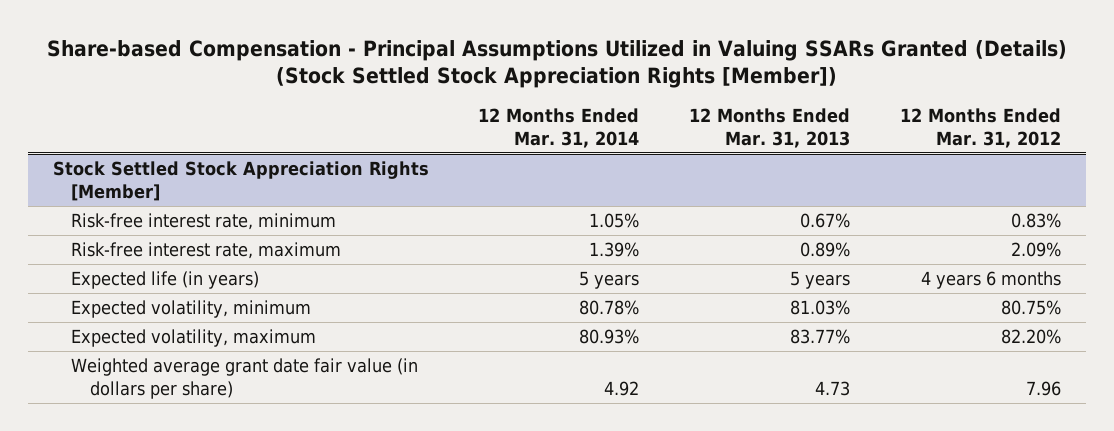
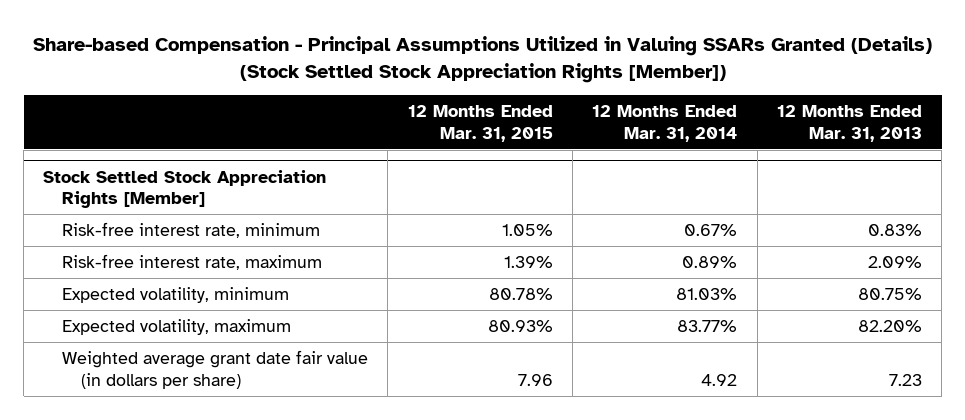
[899,108,1061,148] 12 Months Ended Mar. 31, 2012 -> none
none -> [407,105,553,142] 12 Months Ended Mar. 31, 2015
[71,271,260,290] Expected life (in years) -> none
[589,213,640,229] 1.05% -> [684,224,738,237] 0.67%
[800,213,851,229] 0.67% -> [868,224,923,237] 0.83%
[589,242,640,258] 1.39% -> [682,256,738,269] 0.89%
[800,242,851,258] 0.89% -> [868,256,923,269] 2.09%
[579,300,640,316] 80.78% -> [676,288,738,301] 81.03%
[790,300,851,316] 81.03% -> [858,288,923,301] 80.75%
[579,329,640,345] 80.93% -> [677,320,738,333] 83.77%
[790,329,851,345] 83.77% -> [858,320,923,333] 82.20%
[815,380,851,396] 4.73 -> [889,373,923,386] 7.23

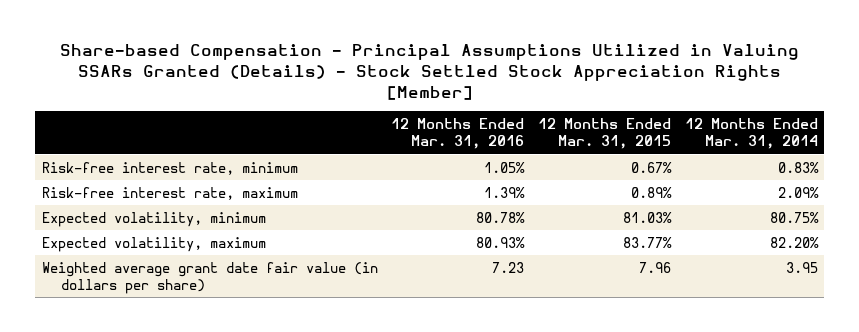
[32,35,932,83] Share-based Compensation - Principal Assumptions Utilized in Valuing SSARs Granted (Details) (Stock Settled Stock Appreciation Rights [Member]) -> [59,43,799,100] Share-based Compensation - Principal Assumptions Utilized in Valuing SSARs Granted (Details) - Stock Settled Stock Appreciation Rights [Member]
[777,105,923,142] 12 Months Ended Mar. 31, 2013 -> none
none -> [391,118,525,150] 12 Months Ended Mar. 31, 2016
[43,169,327,209] Stock Settled Stock Appreciation Rights [Member] -> none
[501,224,553,237] 1.05% -> [630,161,672,173] 0.67%
[684,224,738,237] 0.67% -> [777,161,819,173] 0.83%
[503,256,553,269] 1.39% -> [630,186,672,198] 0.89%
[682,256,738,269] 0.89% -> [777,186,819,198] 2.09%
[488,288,553,301] 80.78% -> [622,211,672,223] 81.03%
[676,288,738,301] 81.03% -> [769,211,819,223] 80.75%
[487,320,553,333] 80.93% -> [622,236,672,248] 83.77%
[677,320,738,333] 83.77% -> [769,236,819,248] 82.20%
[701,373,738,386] 4.92 -> [785,261,818,273] 3.95

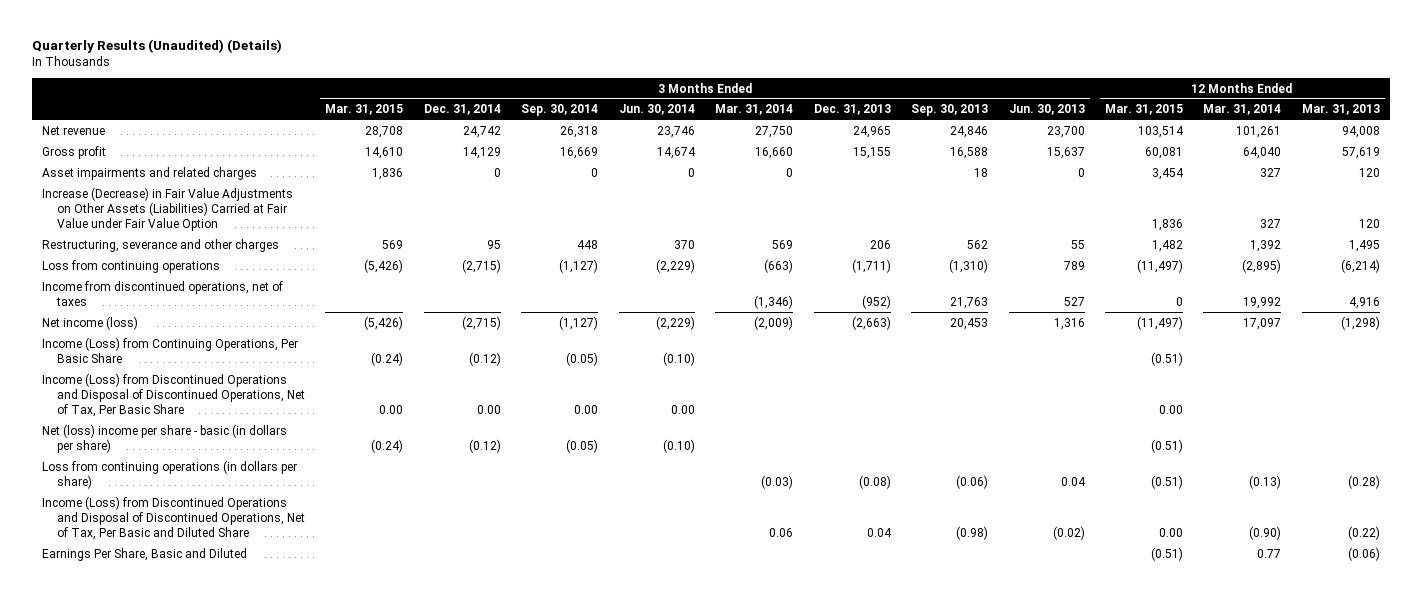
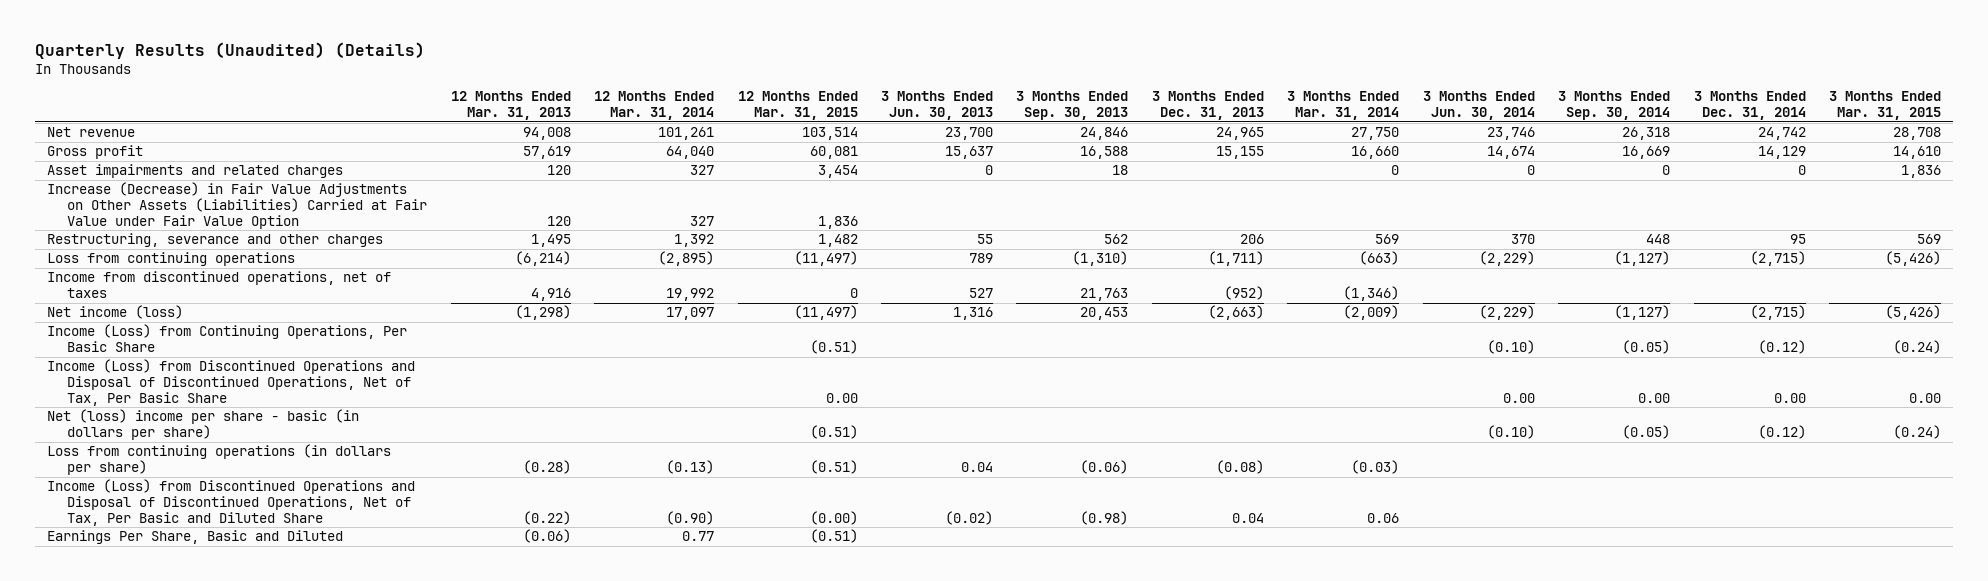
[1158,527,1183,537] 0.00 -> [809,510,858,525] (0.00)

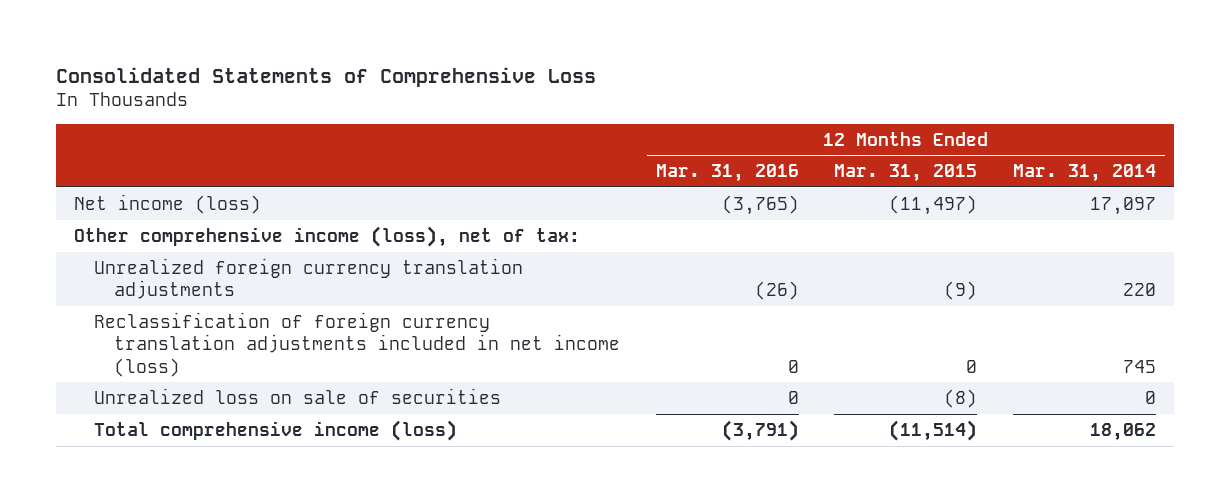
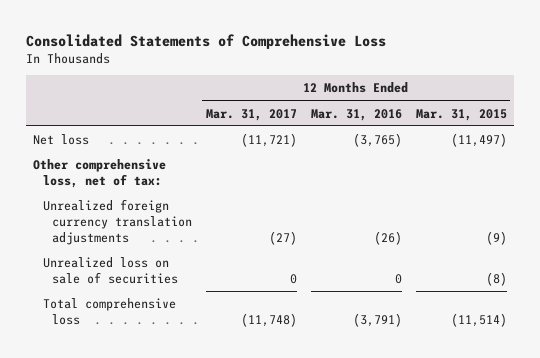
[1013,164,1157,183] Mar. 31, 2014 -> none
none -> [205,108,297,121] Mar. 31, 2017
[73,193,261,214] Net income (loss) -> [33,134,90,146] Net loss
[73,225,580,247] Other comprehensive income (loss), net of tax: -> [33,159,167,188] Other comprehensive loss, net of tax:
[93,311,620,377] Reclassification of foreign currency translation adjustments included in net income (loss) -> none
[93,419,457,441] Total comprehensive income (loss) -> [42,298,176,325] Total comprehensive loss

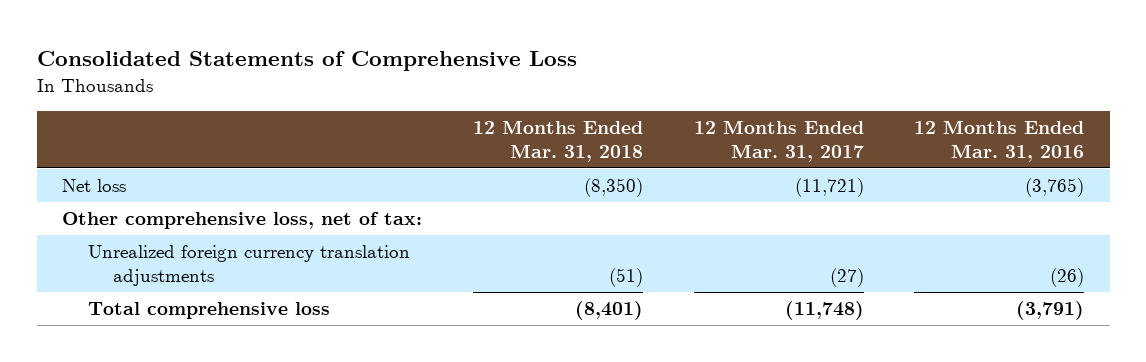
[415,108,507,121] Mar. 31, 2015 -> none
none -> [472,119,643,162] 12 Months Ended Mar. 31, 2018
[42,257,178,284] Unrealized loss on sale of securities -> none

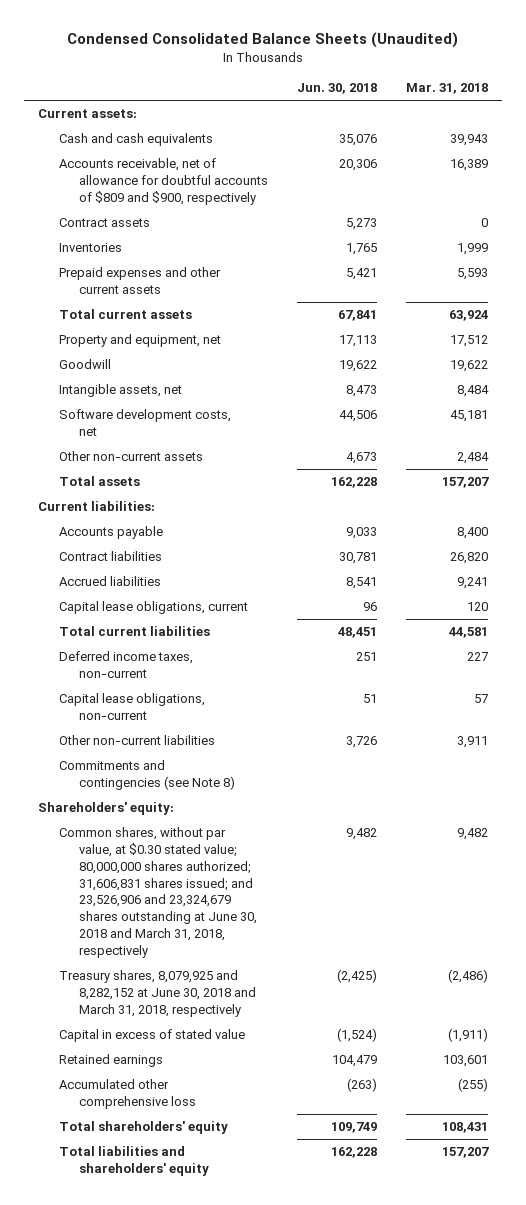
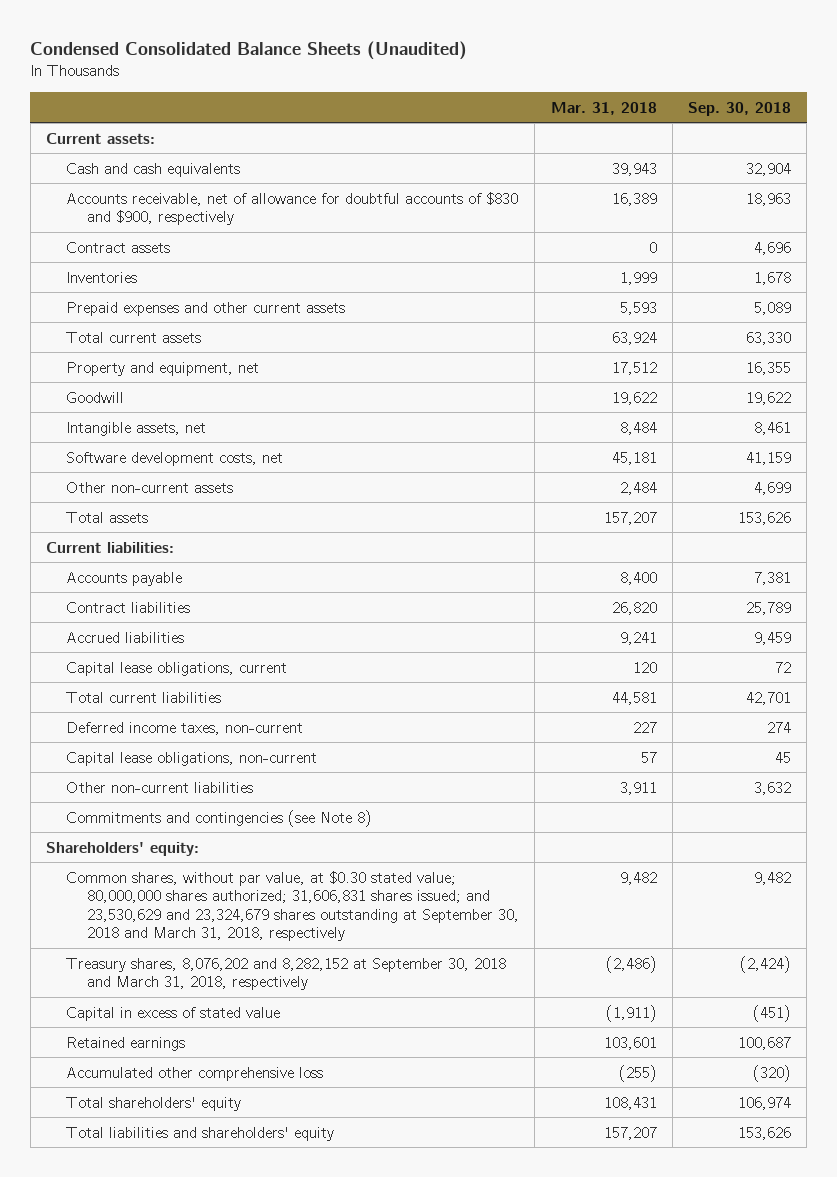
[297,83,378,95] Jun. 30, 2018 -> none
none -> [687,101,791,116] Sep. 30, 2018
[58,158,269,205] Accounts receivable, net of allowance for doubtful accounts of $809 and $900, respectively -> [66,191,519,226] Accounts receivable, net of allowance for doubtful accounts of $830 and $900, respectively
[58,827,258,958] Common shares, without par value, at $0.30 stated value; 80,000,000 shares authorized; 31,606,831 shares issued; and 23,526,906 and 23,324,679 shares outstanding at June 30, 2018 and March 31, 2018, respectively -> [66,870,520,942] Common shares, without par value, at $0.30 stated value; 80,000,000 shares authorized; 31,606,831 shares issued; and 23,530,629 and 23,324,679 shares outstanding at September 30, 2018 and March 31, 2018, respectively
[58,970,257,1017] Treasury shares, 8,079,925 and 8,282,152 at June 30, 2018 and March 31, 2018, respectively -> [66,957,507,991] Treasury shares, 8,076,202 and 8,282,152 at September 30, 2018 and March 31, 2018, respectively

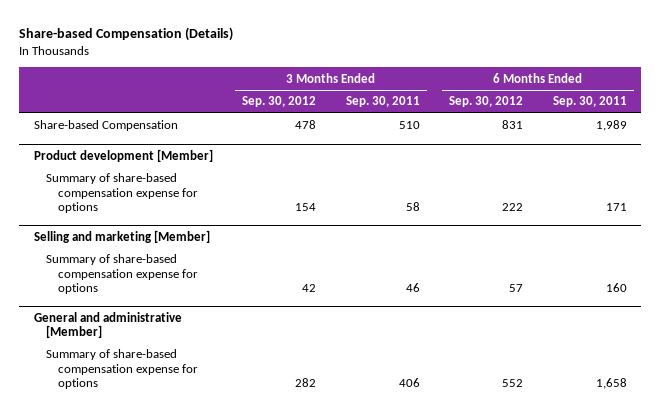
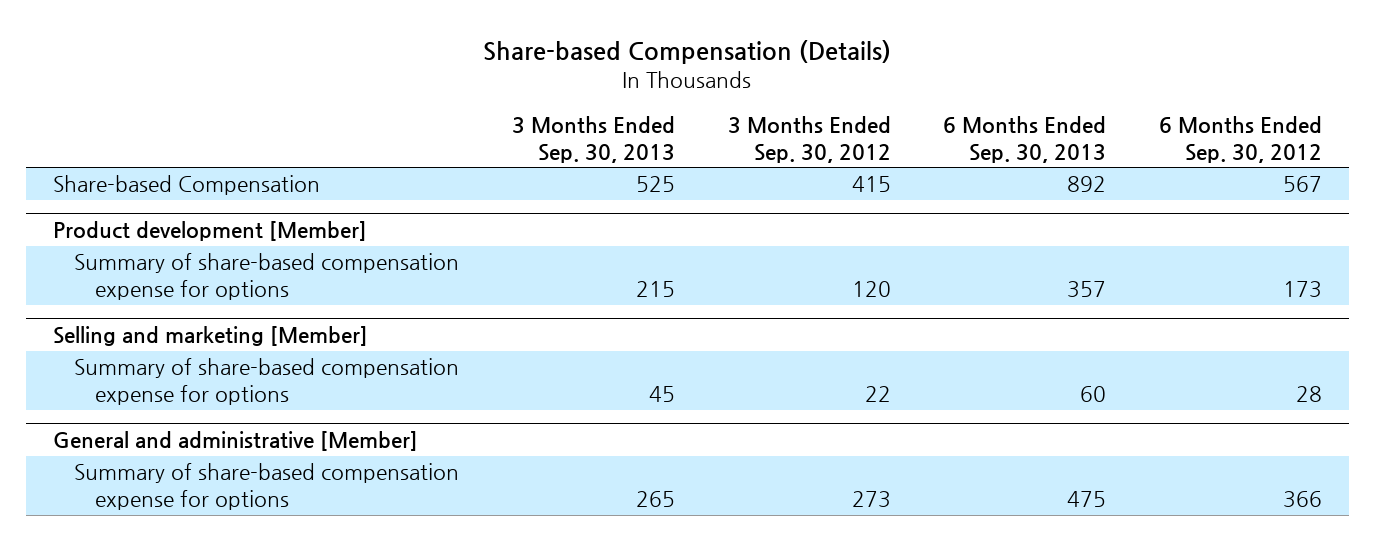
[345,96,420,108] Sep. 30, 2011 -> none
[552,96,627,108] Sep. 30, 2011 -> none
none -> [511,115,675,163] 3 Months Ended Sep. 30, 2013
none -> [943,115,1107,163] 6 Months Ended Sep. 30, 2013
[295,120,317,130] 478 -> [851,176,891,193] 415
[502,120,524,130] 831 -> [1283,176,1323,193] 567
[295,202,317,211] 154 -> [851,281,891,298] 120
[502,202,524,211] 222 -> [1283,281,1323,299] 173
[302,283,317,292] 42 -> [864,386,891,403] 22
[509,283,524,292] 57 -> [1296,386,1323,403] 28
[295,377,317,387] 282 -> [851,491,891,509] 273
[502,378,524,387] 552 -> [1283,491,1323,509] 366

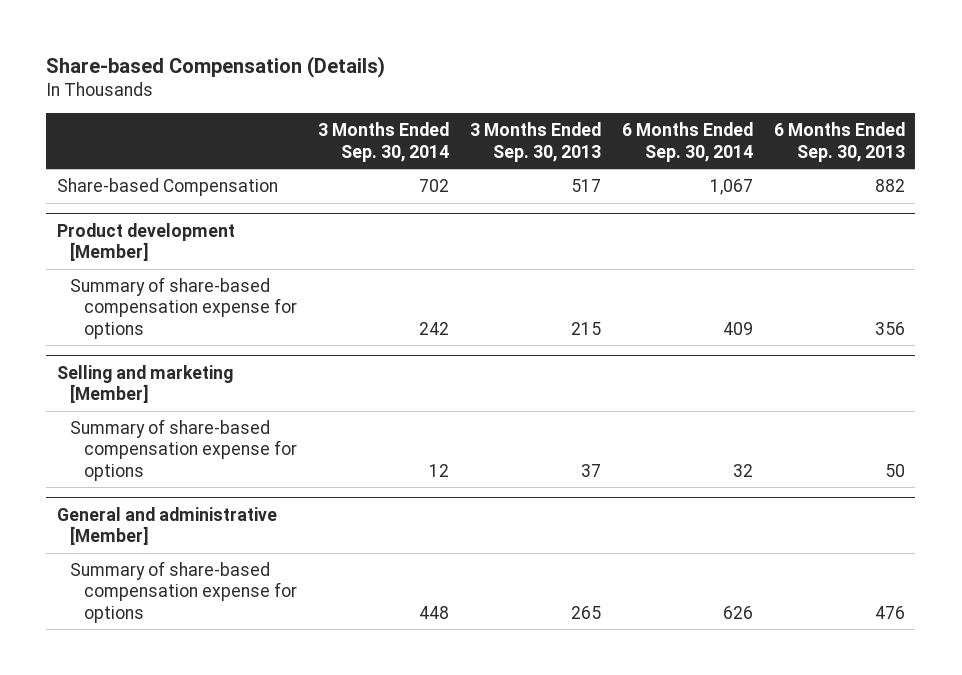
[727,115,891,163] 3 Months Ended Sep. 30, 2012 -> none
[1159,115,1323,163] 6 Months Ended Sep. 30, 2012 -> none
none -> [317,122,449,162] 3 Months Ended Sep. 30, 2014
none -> [621,122,753,162] 6 Months Ended Sep. 30, 2014
[635,176,675,193] 525 -> [570,178,601,192] 517
[1067,176,1107,193] 892 -> [874,178,905,192] 882
[1067,281,1107,299] 357 -> [874,321,905,335] 356
[648,386,675,403] 45 -> [580,463,601,477] 37
[1080,386,1107,403] 60 -> [884,463,905,477] 50
[1067,491,1107,508] 475 -> [874,605,905,619] 476

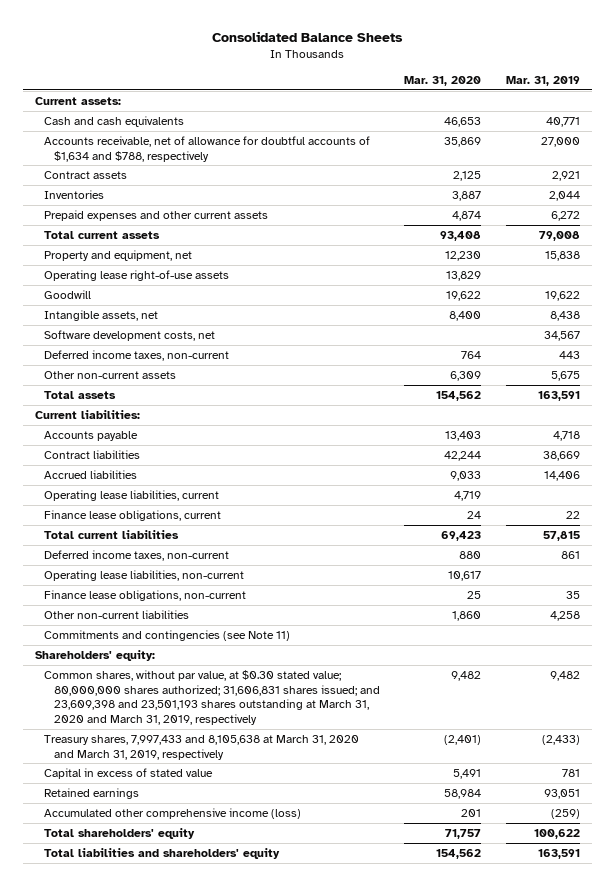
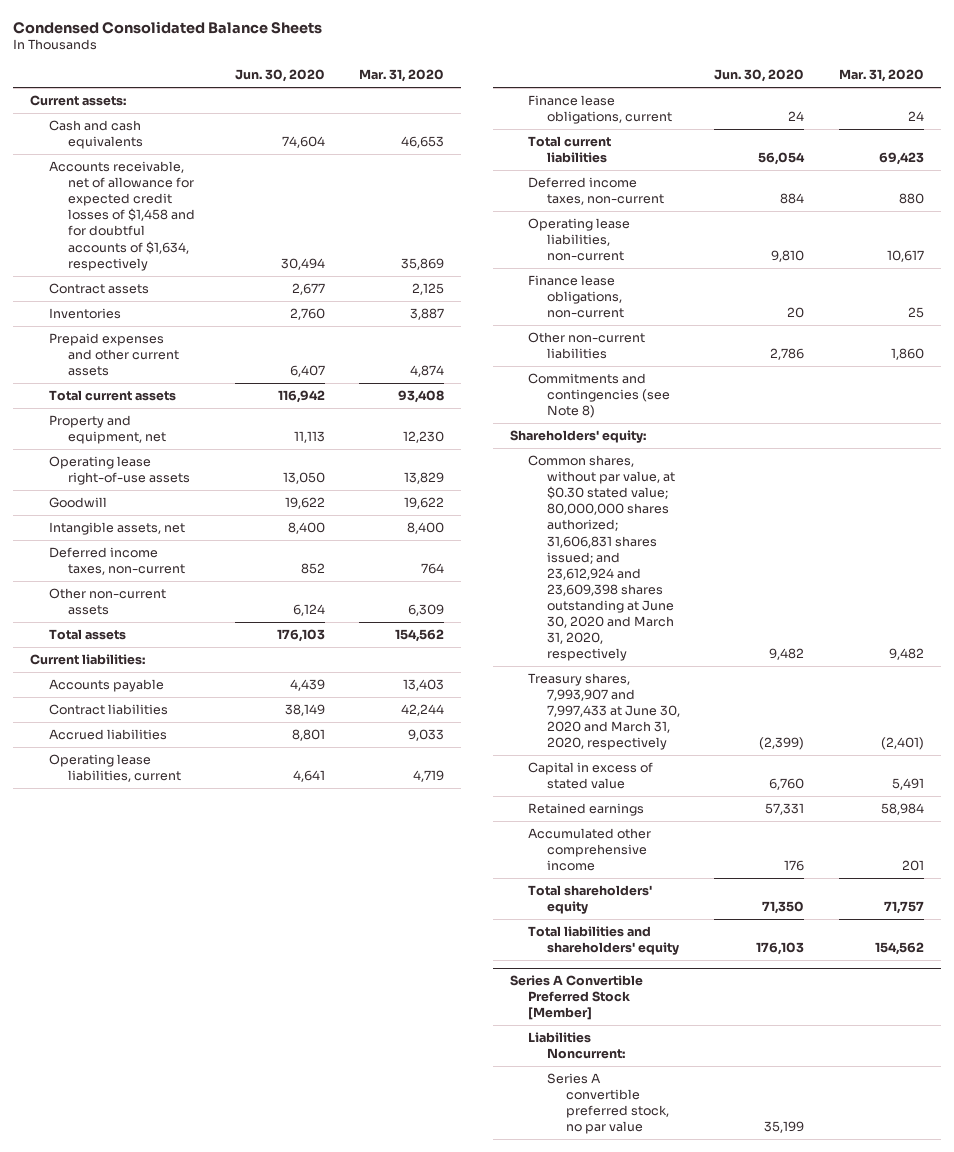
[212,30,404,42] Consolidated Balance Sheets -> [13,20,323,34] Condensed Consolidated Balance Sheets
[505,76,580,87] Mar. 31, 2019 -> none
none -> [234,69,325,83] Jun. 30, 2020
[44,135,371,162] Accounts receivable, net of allowance for doubtful accounts of $1,634 and $788, respectively -> [48,161,195,271] Accounts receivable, net of allowance for expected credit losses of $1,458 and for doubtful accounts of $1,634, respectively
[44,329,216,341] Software development costs, net -> none
[44,629,291,641] Commitments and contingencies (see Note 11) -> [528,373,671,419] Commitments and contingencies (see Note 8)
[44,669,380,726] Common shares, without par value, at $0.30 stated value; 80,000,000 shares authorized; 31,606,831 shares issued; and 23,609,398 and 23,501,193 shares outstanding at March 31, 2020 and March 31, 2019, respectively -> [528,455,676,661] Common shares, without par value, at $0.30 stated value; 80,000,000 shares authorized; 31,606,831 shares issued; and 23,612,924 and 23,609,398 shares outstanding at June 30, 2020 and March 31, 2020, respectively
[44,734,360,760] Treasury shares, 7,997,433 and 8,105,638 at March 31, 2020 and March 31, 2019, respectively -> [528,673,681,751] Treasury shares, 7,993,907 and 7,997,433 at June 30, 2020 and March 31, 2020, respectively
[44,807,302,819] Accumulated other comprehensive income (loss) -> [528,828,652,872] Accumulated other comprehensive income
none -> [509,975,643,1021] Series A Convertible Preferred Stock [Member]
none -> [528,1032,626,1060] Liabilities Noncurrent:
none -> [547,1073,669,1135] Series A convertible preferred stock, no par value

